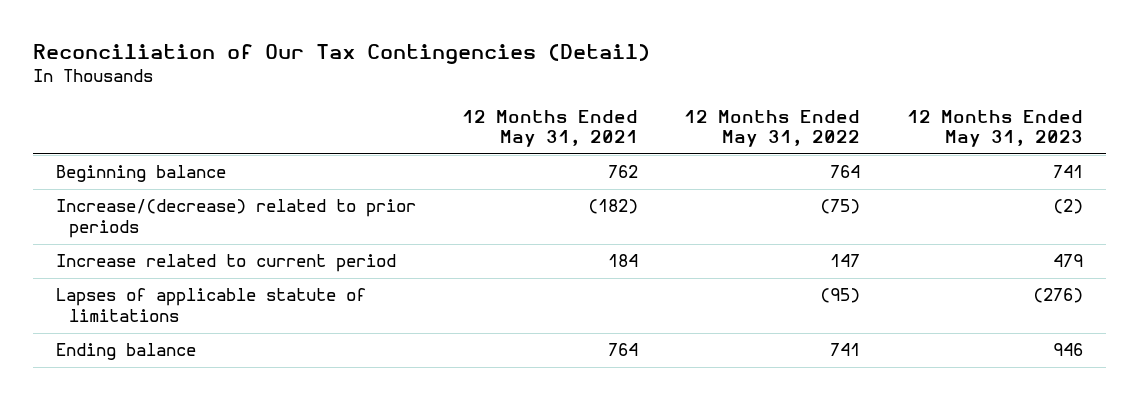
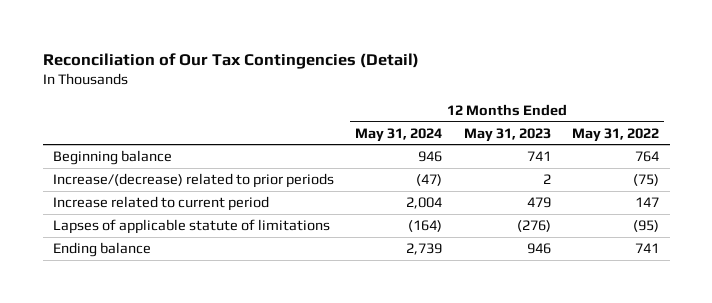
[462,109,639,148] 12 Months Ended May 31, 2021 -> none
none -> [355,127,443,142] May 31, 2024
[1052,199,1083,215] (2) -> [542,174,551,185] 2

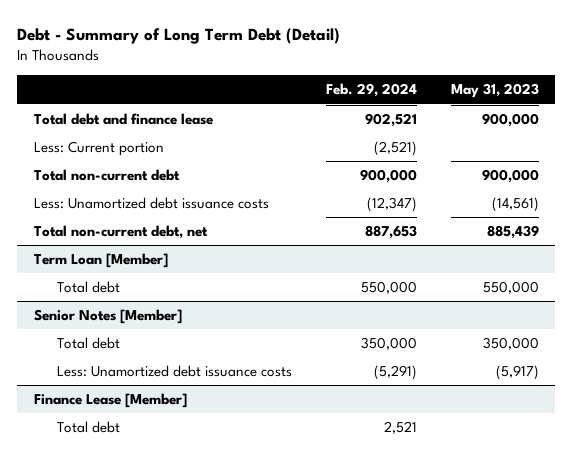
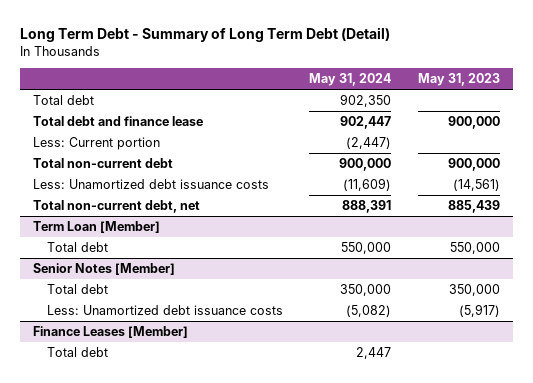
[17,28,341,45] Debt - Summary of Long Term Debt (Detail) -> [20,27,391,43] Long Term Debt - Summary of Long Term Debt (Detail)
[325,83,417,98] Feb. 29, 2024 -> none
none -> [309,73,392,87] May 31, 2024
none -> [33,94,95,105] Total debt
[34,393,188,409] Finance Lease [Member] -> [33,325,189,338] Finance Leases [Member]

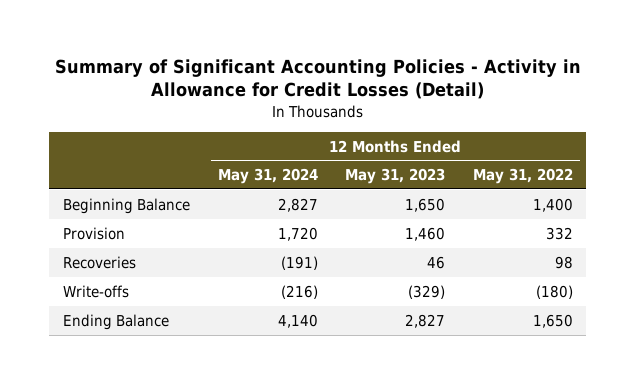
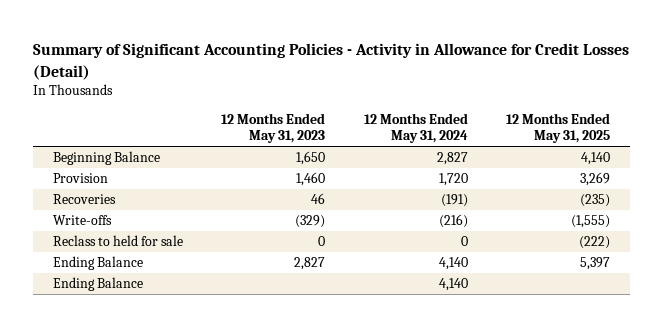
[472,168,573,185] May 31, 2022 -> none
none -> [506,113,611,144] 12 Months Ended May 31, 2025
none -> [52,235,183,247] Reclass to held for sale
none -> [52,277,143,292] Ending Balance

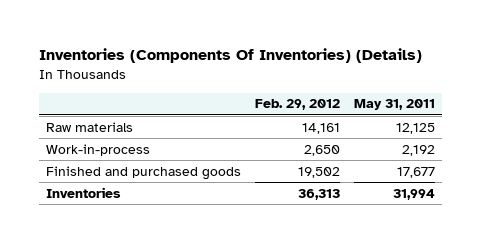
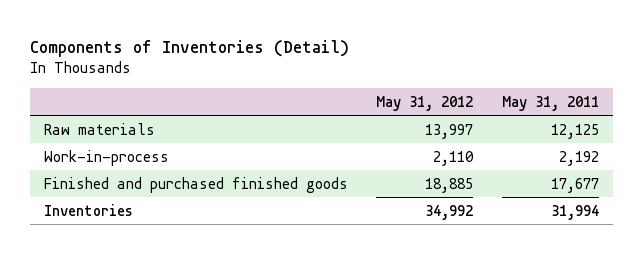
[38,48,422,64] Inventories (Components Of Inventories) (Details) -> [29,40,349,58] Components of Inventories (Detail)
[255,99,341,111] Feb. 29, 2012 -> none
none -> [376,95,474,111] May 31, 2012
[45,165,241,180] Finished and purchased goods -> [44,176,349,193] Finished and purchased finished goods

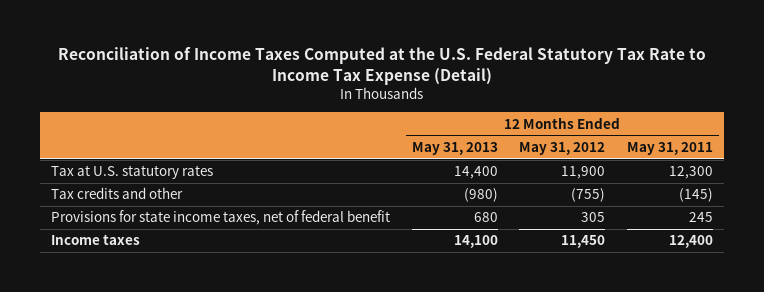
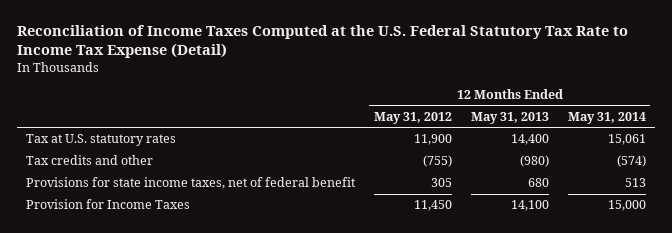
[627,142,714,156] May 31, 2011 -> none
none -> [567,112,646,125] May 31, 2014
[50,234,140,246] Income taxes -> [26,199,191,210] Provision for Income Taxes

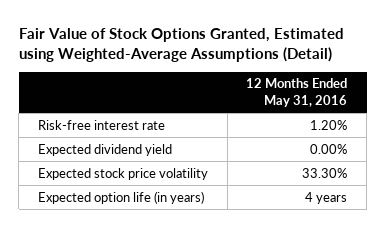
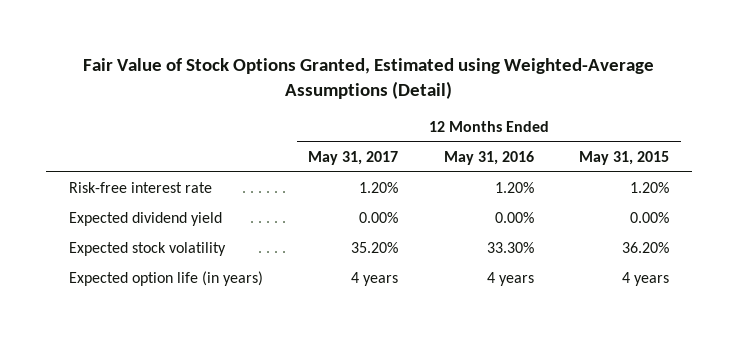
none -> [308,150,399,165] May 31, 2017
none -> [579,150,670,165] May 31, 2015
[37,167,208,180] Expected stock price volatility -> [68,242,226,257] Expected stock volatility

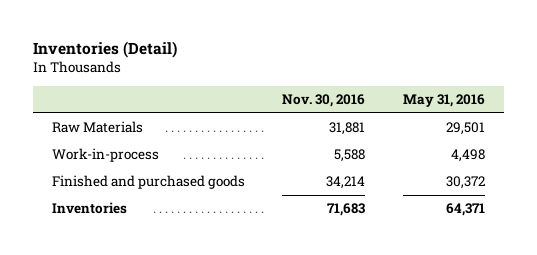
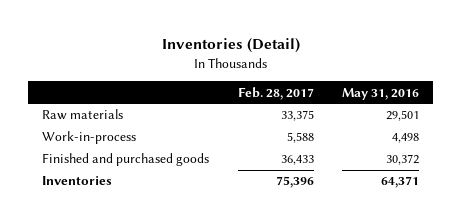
[282,94,366,108] Nov. 30, 2016 -> none
none -> [237,86,314,100] Feb. 28, 2017
[51,121,143,134] Raw Materials -> [42,109,124,121] Raw materials

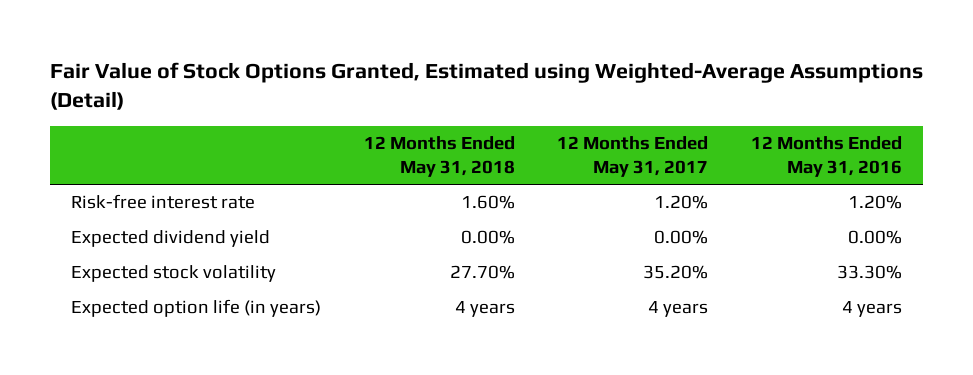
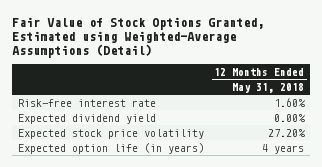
[557,136,709,177] 12 Months Ended May 31, 2017 -> none
[750,136,902,177] 12 Months Ended May 31, 2016 -> none
[70,265,276,283] Expected stock volatility -> [17,128,204,139] Expected stock price volatility
[449,265,515,280] 27.70% -> [268,128,307,137] 27.20%

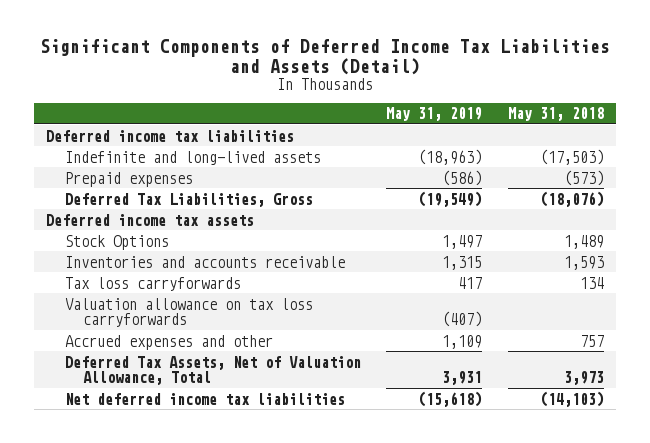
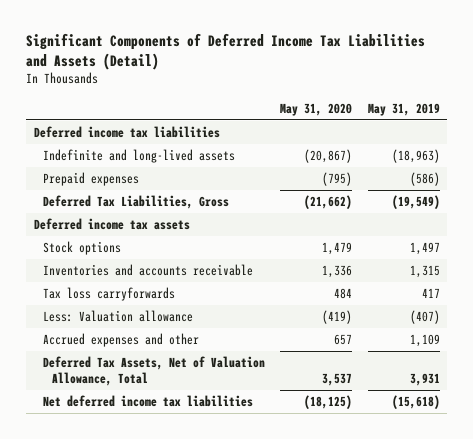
[507,107,604,122] May 31, 2018 -> none
none -> [280,102,353,116] May 31, 2020
[64,234,169,250] Stock Options -> [42,241,121,256] Stock options
[64,297,313,328] Valuation allowance on tax loss carryforwards -> [42,310,193,323] Less: Valuation allowance

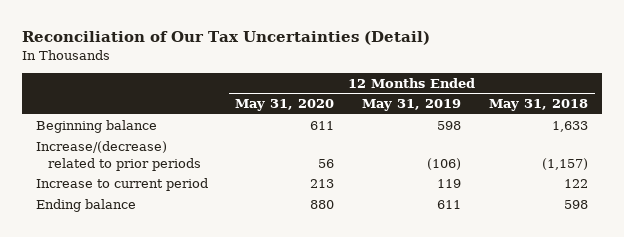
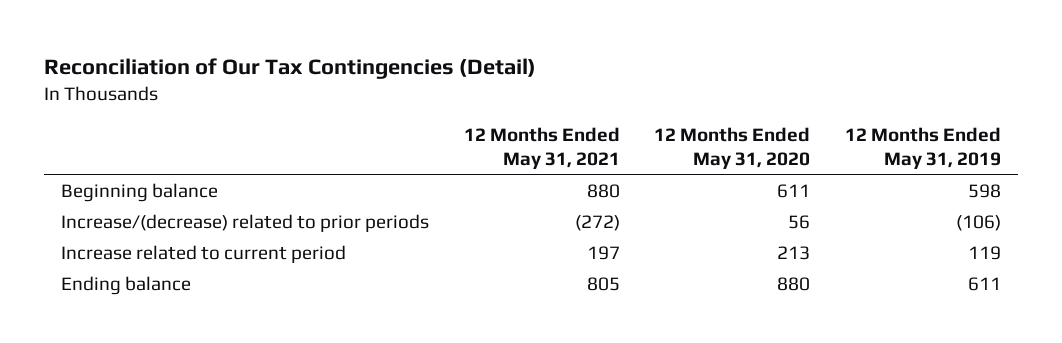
[21,31,430,46] Reconciliation of Our Tax Uncertainties (Detail) -> [44,58,537,80] Reconciliation of Our Tax Contingencies (Detail)
[488,99,588,112] May 31, 2018 -> none
none -> [463,127,620,169] 12 Months Ended May 31, 2021
[35,178,208,192] Increase to current period -> [61,244,347,263] Increase related to current period

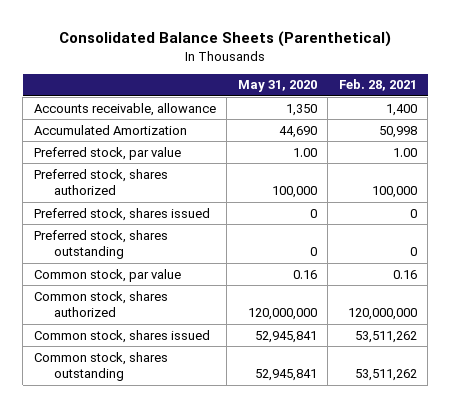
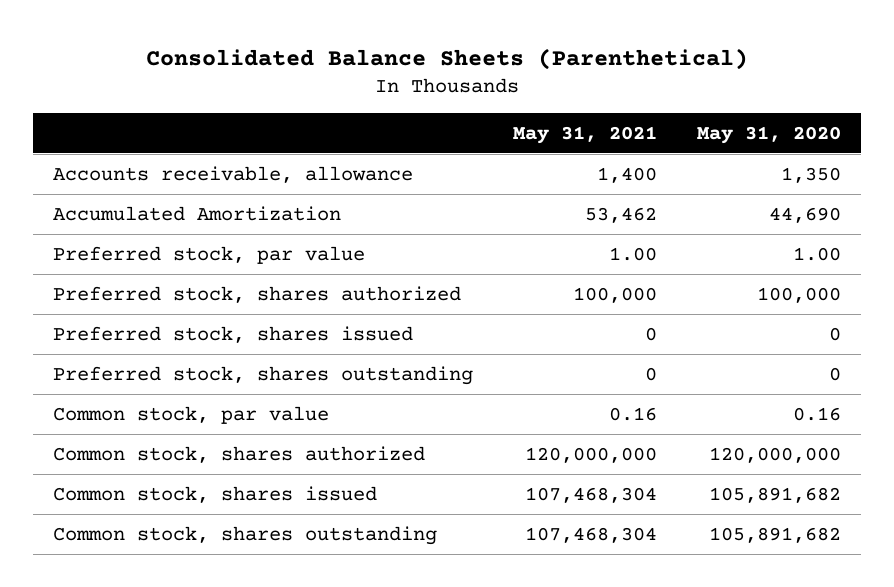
[338,79,417,92] Feb. 28, 2021 -> none
none -> [513,125,658,144] May 31, 2021
[254,330,317,343] 52,945,841 -> [709,487,842,504] 105,891,682
[254,369,317,382] 52,945,841 -> [709,527,842,544] 105,891,682

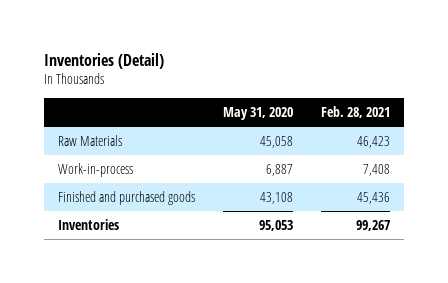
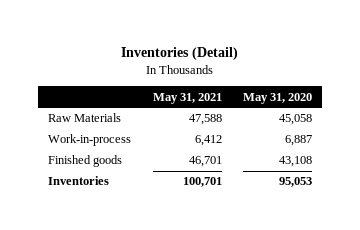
[320,105,390,118] Feb. 28, 2021 -> none
none -> [152,92,222,104] May 31, 2021
[58,190,196,205] Finished and purchased goods -> [48,155,123,168] Finished goods

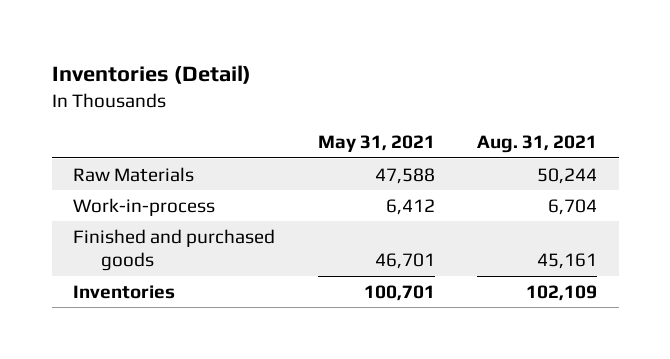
[242,92,312,104] May 31, 2020 -> none
none -> [477,135,598,154] Aug. 31, 2021
[48,155,123,168] Finished goods -> [73,228,276,272] Finished and purchased goods

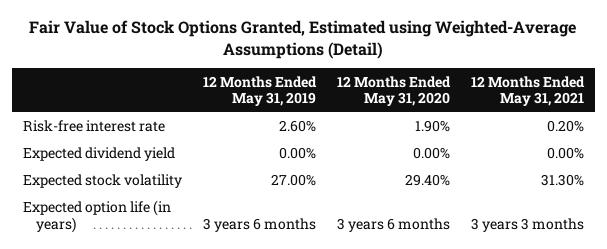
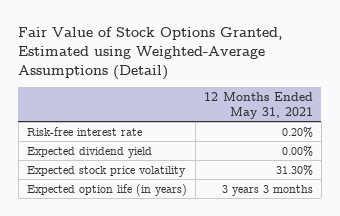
[202,75,317,107] 12 Months Ended May 31, 2019 -> none
[337,75,452,107] 12 Months Ended May 31, 2020 -> none
[22,174,182,189] Expected stock volatility -> [26,165,186,177] Expected stock price volatility

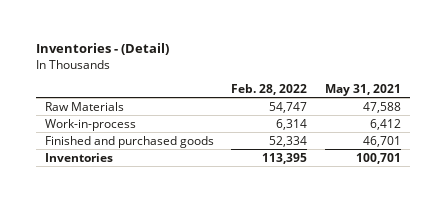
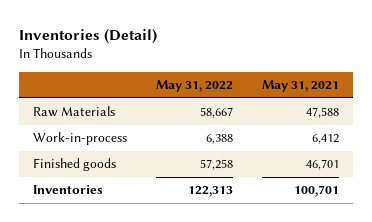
[35,43,169,56] Inventories - (Detail) -> [18,29,157,45] Inventories (Detail)
[231,83,308,95] Feb. 28, 2022 -> none
none -> [155,80,233,93] May 31, 2022
[44,135,214,148] Finished and purchased goods -> [33,158,117,172] Finished goods

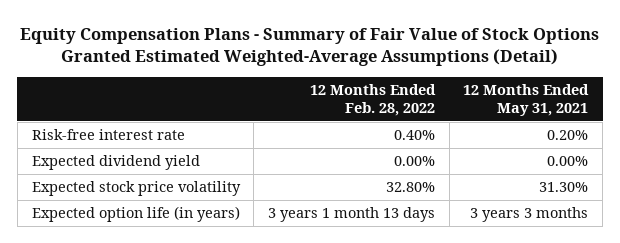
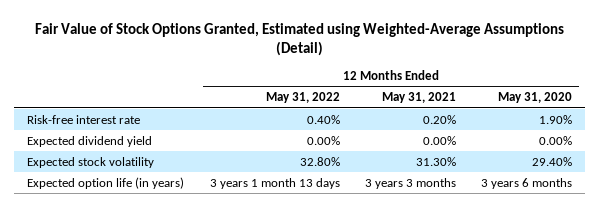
[19,27,599,67] Equity Compensation Plans - Summary of Fair Value of Stock Options Granted Estimated Weighted-Average Assumptions (Detail) -> [34,22,564,57] Fair Value of Stock Options Granted, Estimated using Weighted-Average Assumptions (Detail)
[309,84,436,117] 12 Months Ended Feb. 28, 2022 -> none
none -> [265,92,340,104] May 31, 2022
none -> [498,92,573,104] May 31, 2020
[31,181,241,197] Expected stock price volatility -> [27,156,155,168] Expected stock volatility

